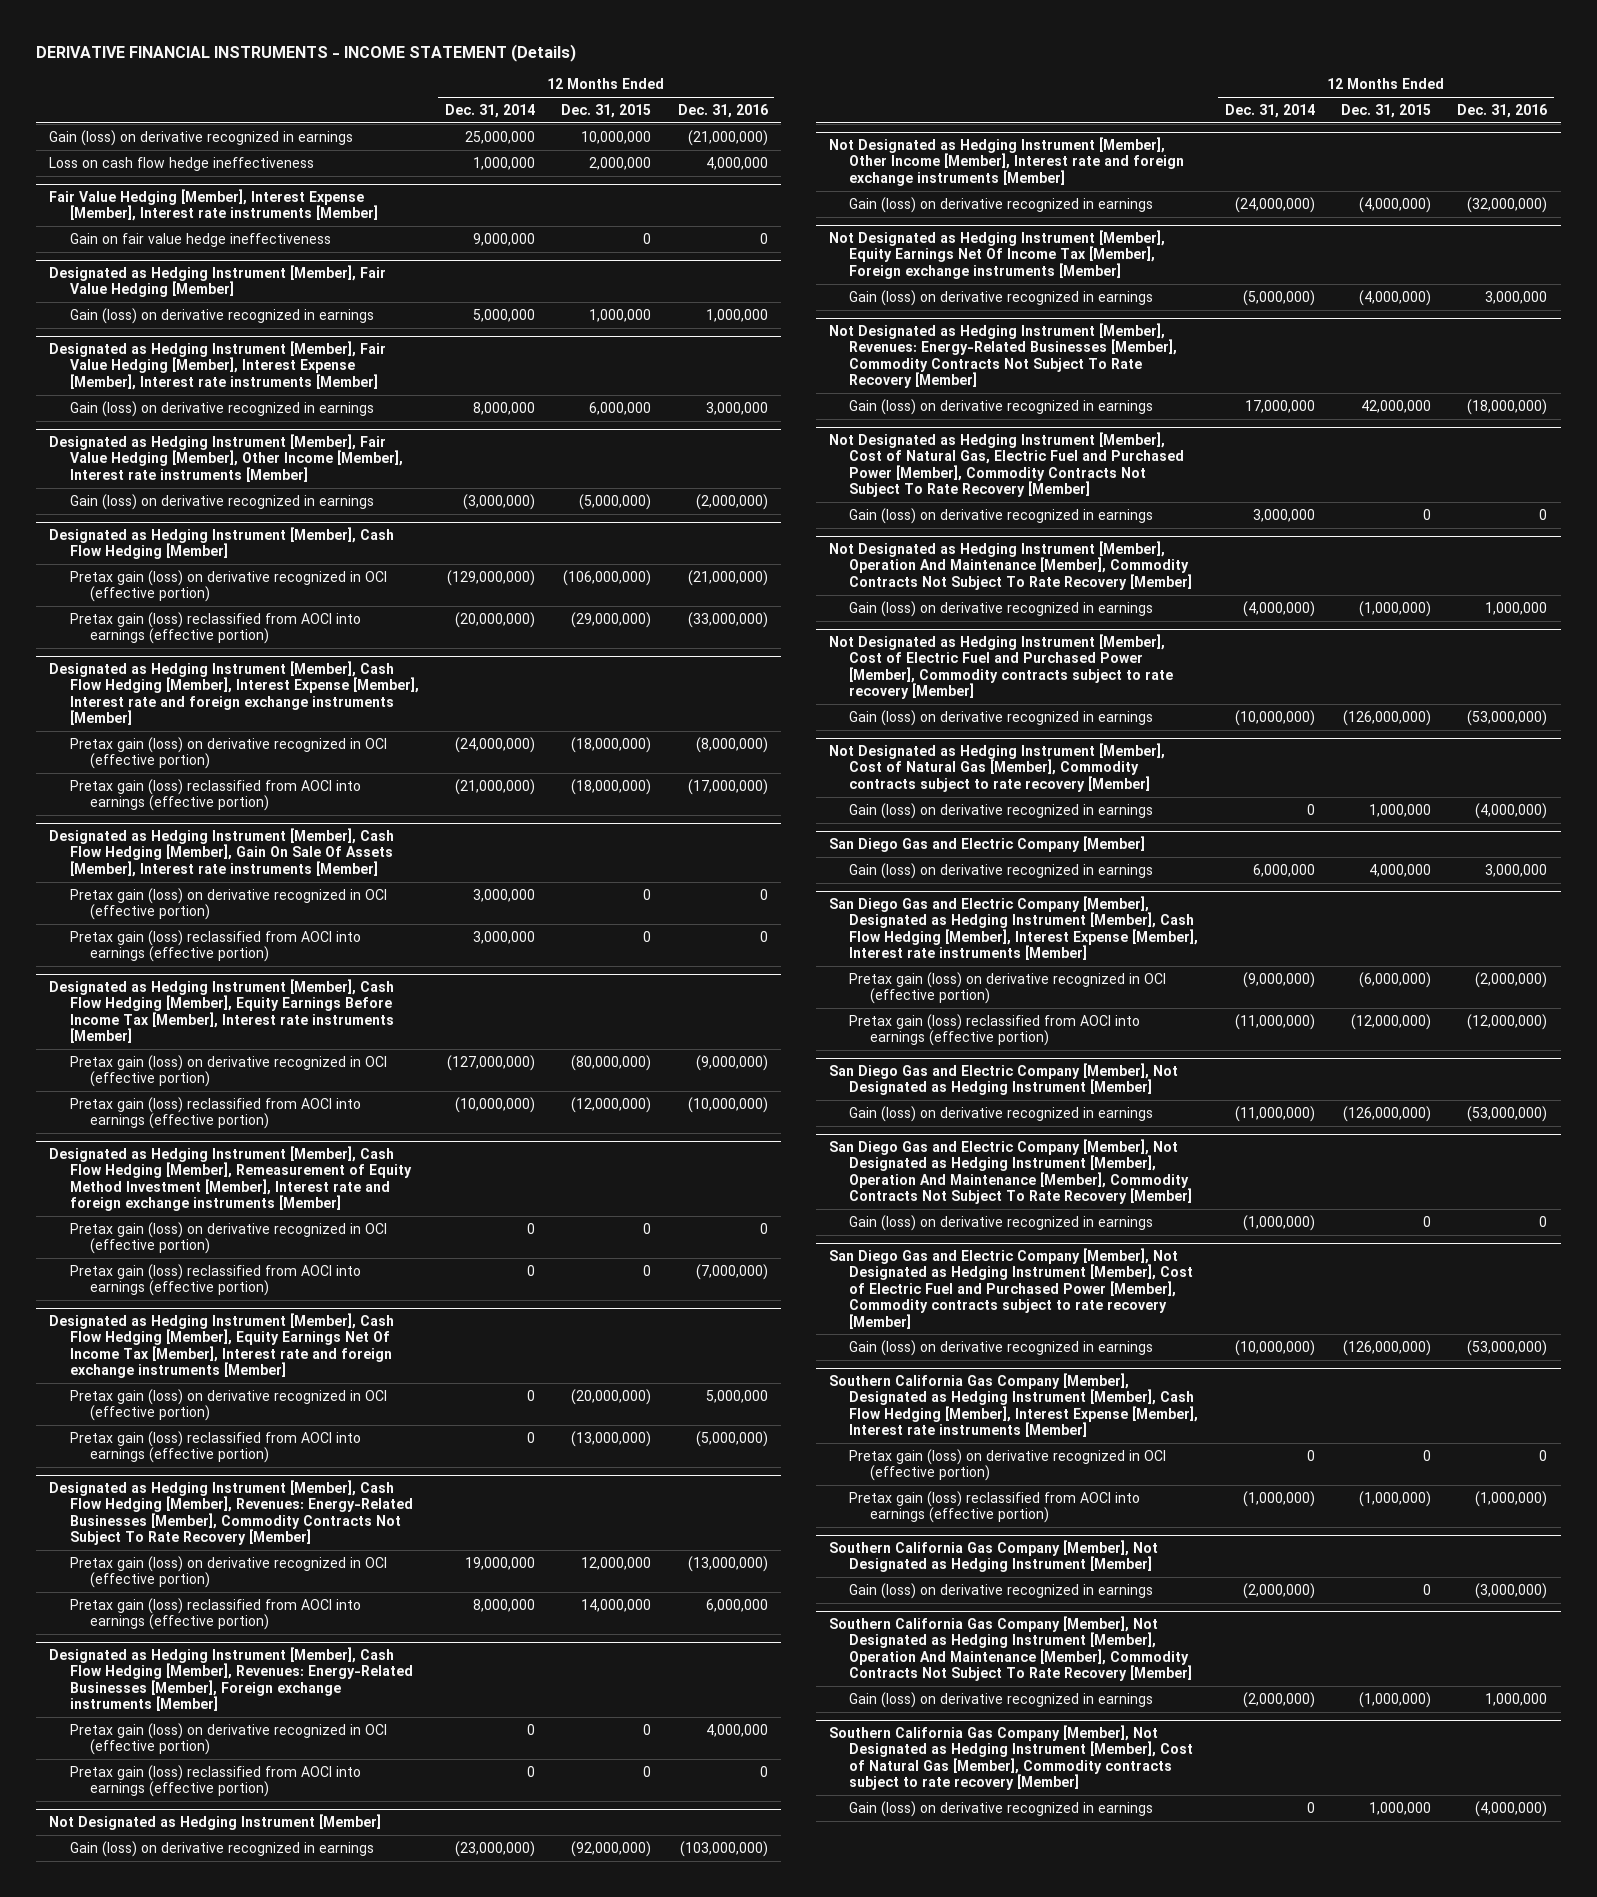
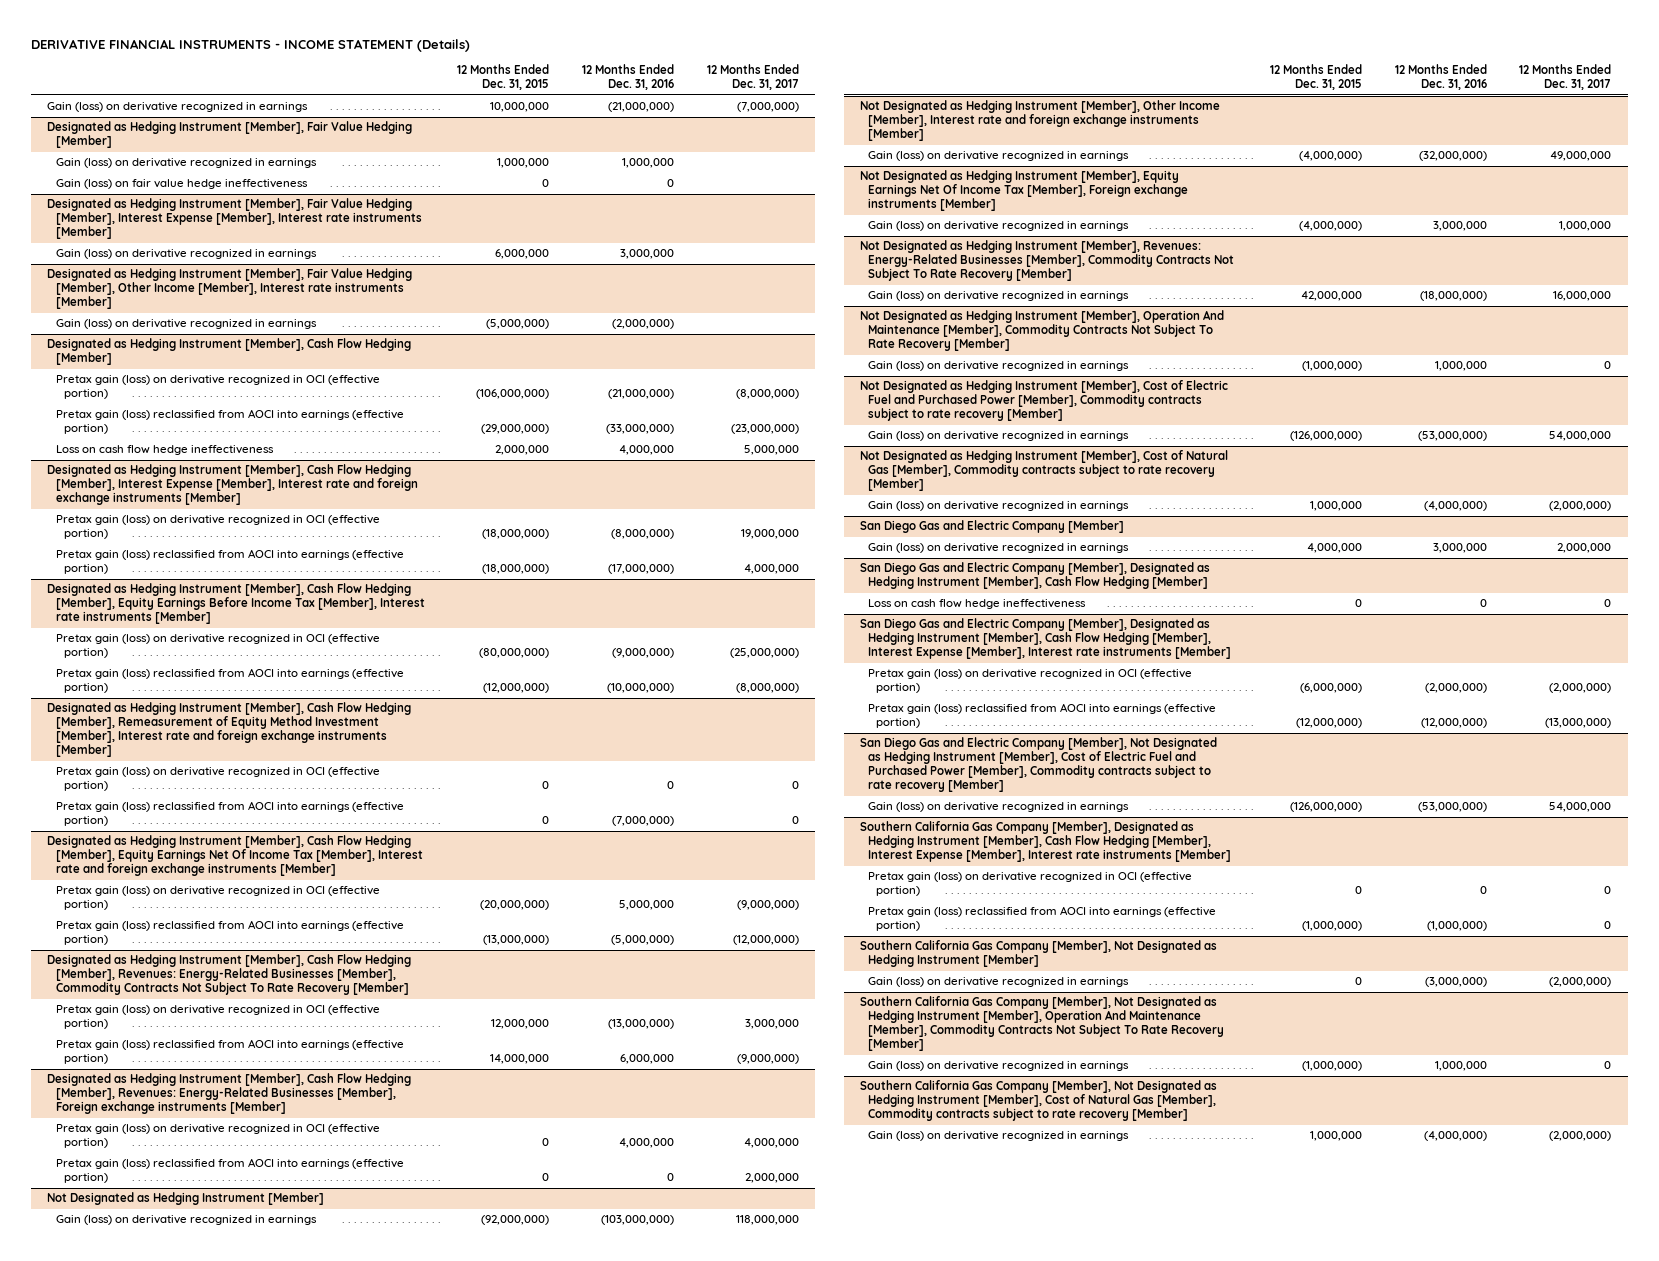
[445,103,536,118] Dec. 31, 2014 -> none
none -> [706,64,799,91] 12 Months Ended Dec. 31, 2017
[49,156,315,171] Loss on cash flow hedge ineffectiveness -> none
[49,189,378,222] Fair Value Hedging [Member], Interest Expense [Member], Interest rate instruments [Member] -> none
[69,232,331,247] Gain on fair value hedge ineffectiveness -> none
none -> [55,179,308,190] Gain (loss) on fair value hedge ineffectiveness
none -> [55,445,274,456] Loss on cash flow hedge ineffectiveness
[49,828,395,877] Designated as Hedging Instrument [Member], Cash Flow Hedging [Member], Gain On Sale Of Assets [Member], Interest rate instruments [Member] -> none
[69,887,387,921] Pretax gain (loss) on derivative recognized in OCI (effective portion) -> none
[69,929,361,963] Pretax gain (loss) reclassified from AOCI into earnings (effective portion) -> none
[828,432,1185,498] Not Designated as Hedging Instrument [Member], Cost of Natural Gas, Electric Fuel and Purchased Power [Member], Commodity Contracts Not Subject To Rate Recovery [Member] -> none
[849,507,1154,524] Gain (loss) on derivative recognized in earnings -> none
none -> [859,562,1210,590] San Diego Gas and Electric Company [Member], Designated as Hedging Instrument [Member], Cash Flow Hedging [Member]
none -> [868,599,1087,610] Loss on cash flow hedge ineffectiveness
[828,1063,1178,1096] San Diego Gas and Electric Company [Member], Not Designated as Hedging Instrument [Member] -> none
[849,1105,1154,1122] Gain (loss) on derivative recognized in earnings -> none
[828,1139,1193,1205] San Diego Gas and Electric Company [Member], Not Designated as Hedging Instrument [Member], Operation And Maintenance [Member], Commodity Contracts Not Subject To Rate Recovery [Member] -> none
[849,1214,1154,1231] Gain (loss) on derivative recognized in earnings -> none

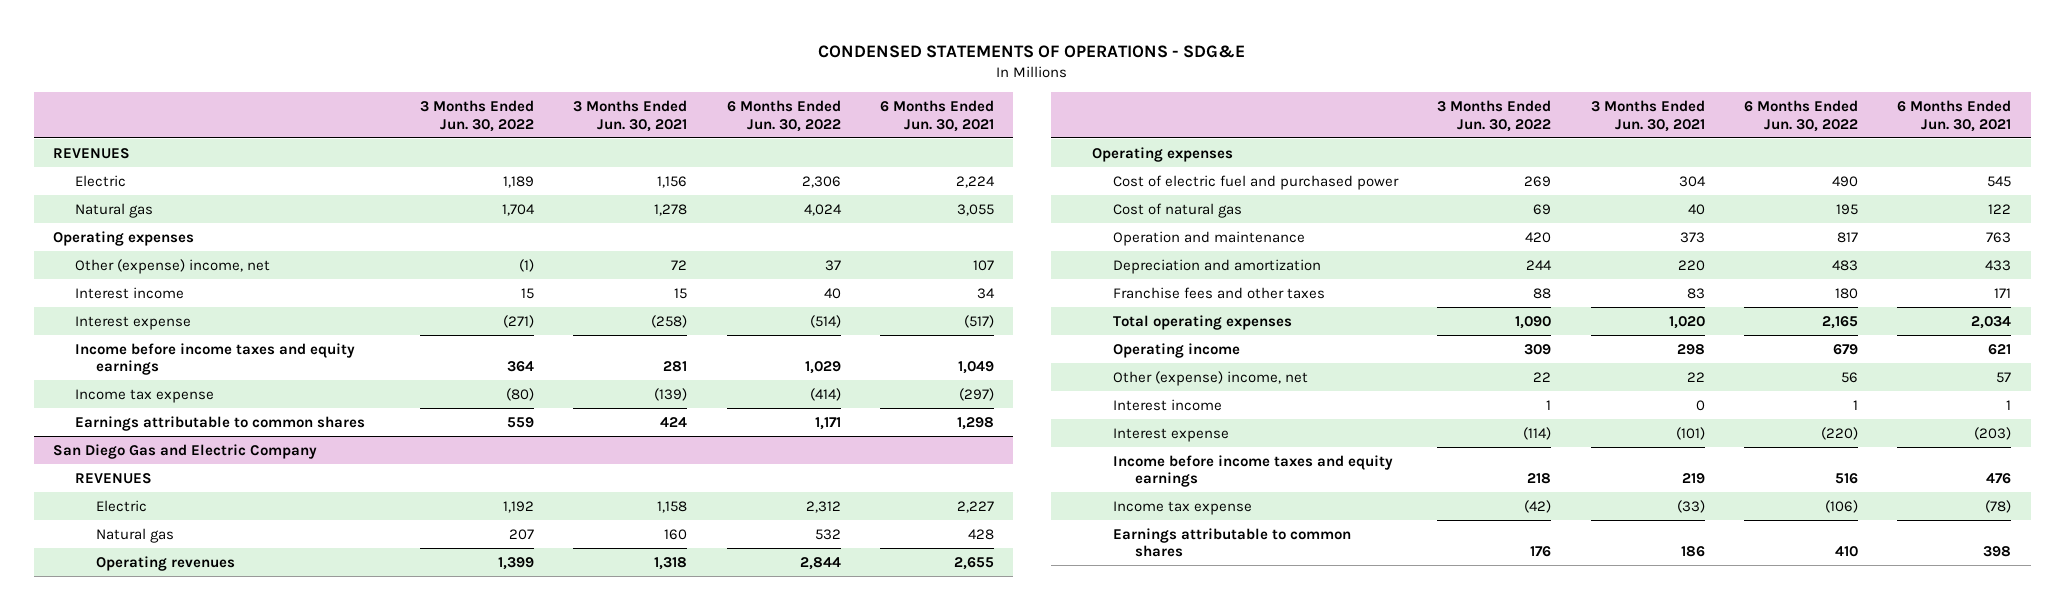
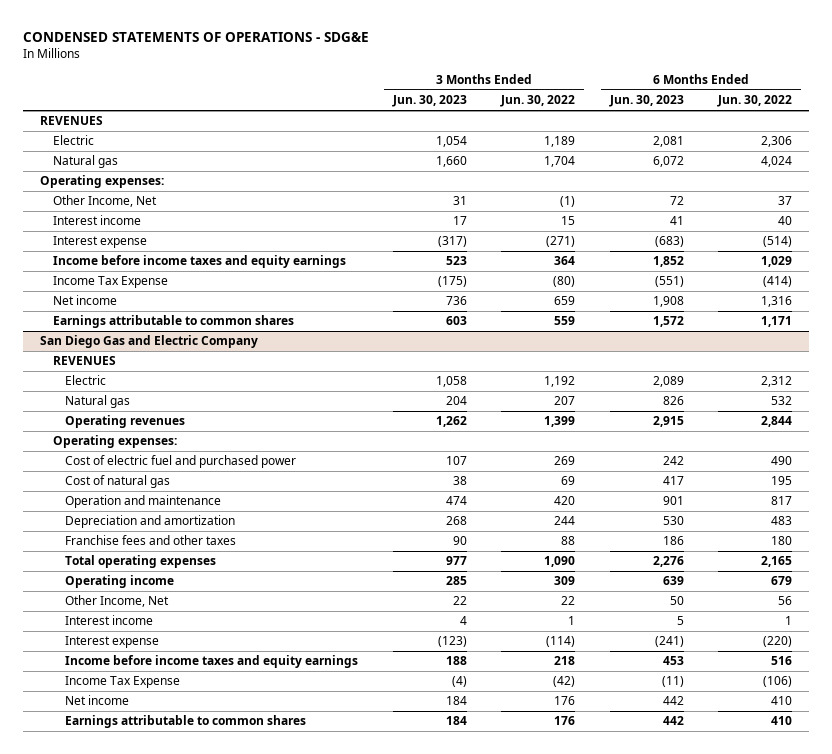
[573,100,688,132] 3 Months Ended Jun. 30, 2021 -> none
[879,100,994,132] 6 Months Ended Jun. 30, 2021 -> none
none -> [391,95,467,108] Jun. 30, 2023
none -> [608,95,684,108] Jun. 30, 2023
[53,230,195,246] Operating expenses -> [40,175,165,189] Operating expenses:
[74,258,270,274] Other (expense) income, net -> [52,195,157,208] Other Income, Net
[74,388,214,403] Income tax expense -> [52,276,168,289] Income Tax Expense
none -> [52,295,117,306] Net income
[1091,146,1233,162] Operating expenses -> [52,435,177,449] Operating expenses:
[1113,370,1309,386] Other (expense) income, net -> [65,595,170,608] Other Income, Net
[1113,500,1253,515] Income tax expense -> [65,676,181,689] Income Tax Expense
none -> [65,695,130,706] Net income

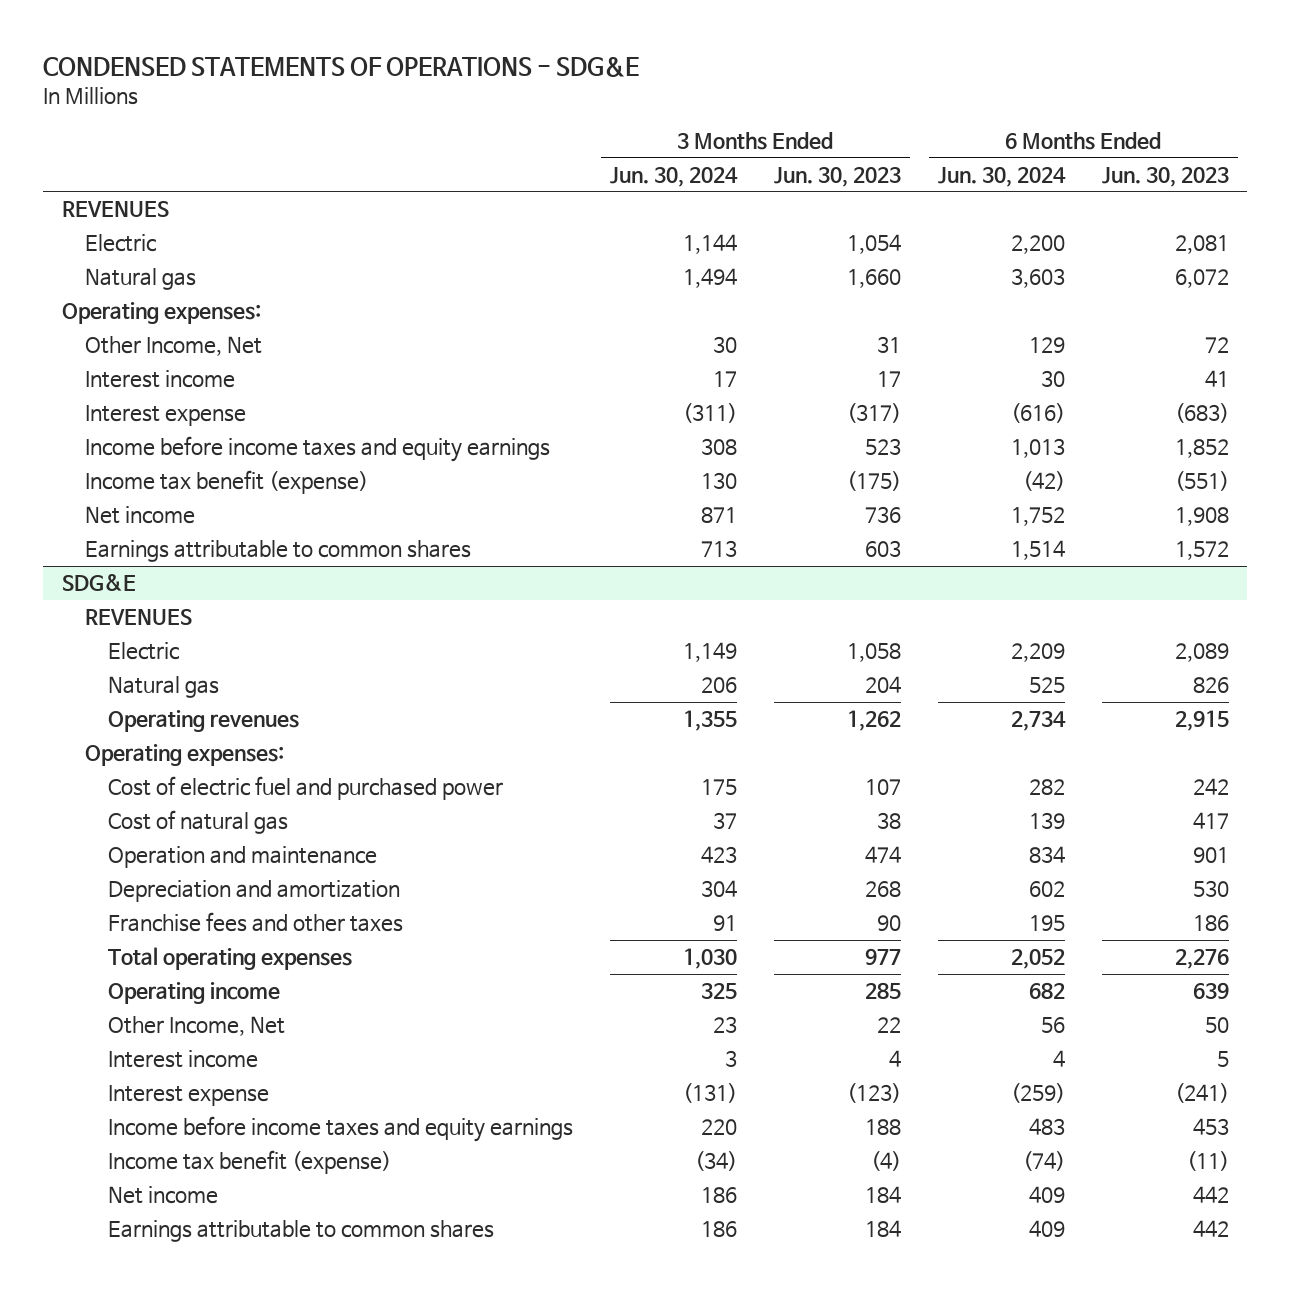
[500,95,576,108] Jun. 30, 2022 -> none
[717,95,793,108] Jun. 30, 2022 -> none
none -> [609,166,738,187] Jun. 30, 2024
none -> [937,166,1066,187] Jun. 30, 2024
[52,276,168,289] Income Tax Expense -> [84,470,368,495] Income tax benefit (expense)
[40,335,259,349] San Diego Gas and Electric Company -> [61,574,136,592] SDG&E
[65,676,181,689] Income Tax Expense -> [107,1150,391,1175] Income tax benefit (expense)

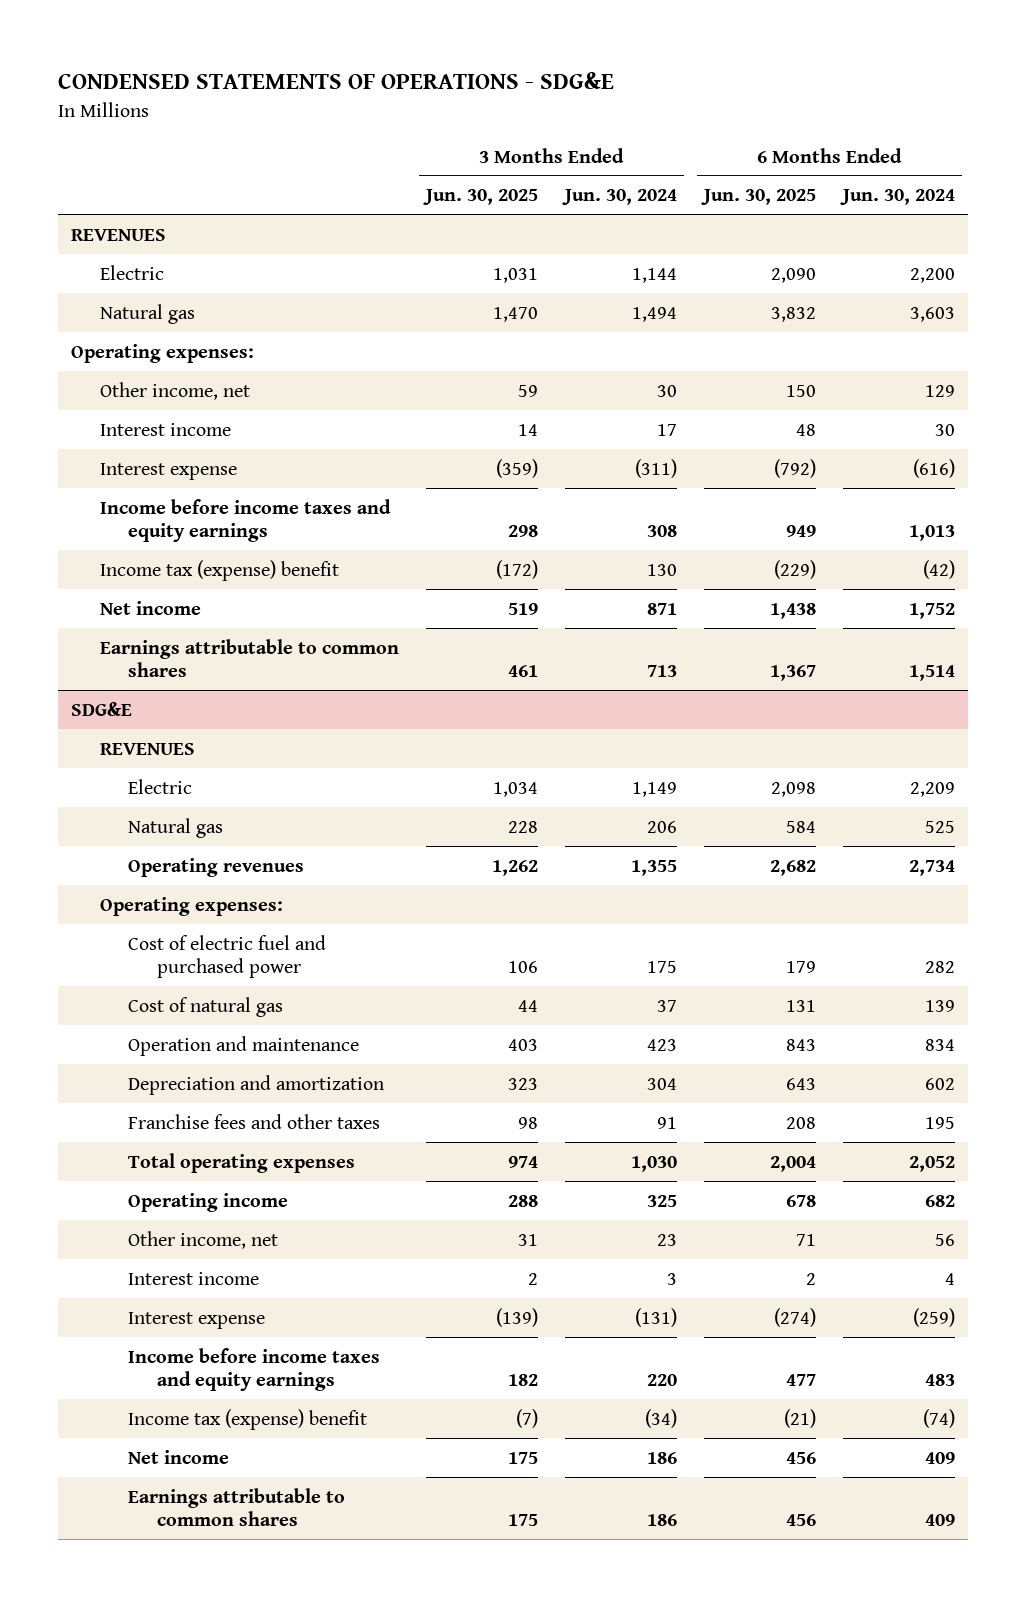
[773,166,901,187] Jun. 30, 2023 -> none
[1101,166,1229,187] Jun. 30, 2023 -> none
none -> [422,189,538,206] Jun. 30, 2025
none -> [700,189,816,206] Jun. 30, 2025
[84,336,262,357] Other Income, Net -> [99,381,250,400] Other income, net
[84,470,368,495] Income tax benefit (expense) -> [99,559,339,581] Income tax (expense) benefit
[107,1016,285,1037] Other Income, Net -> [128,1230,279,1249] Other income, net
[107,1150,391,1175] Income tax benefit (expense) -> [128,1408,368,1430] Income tax (expense) benefit

